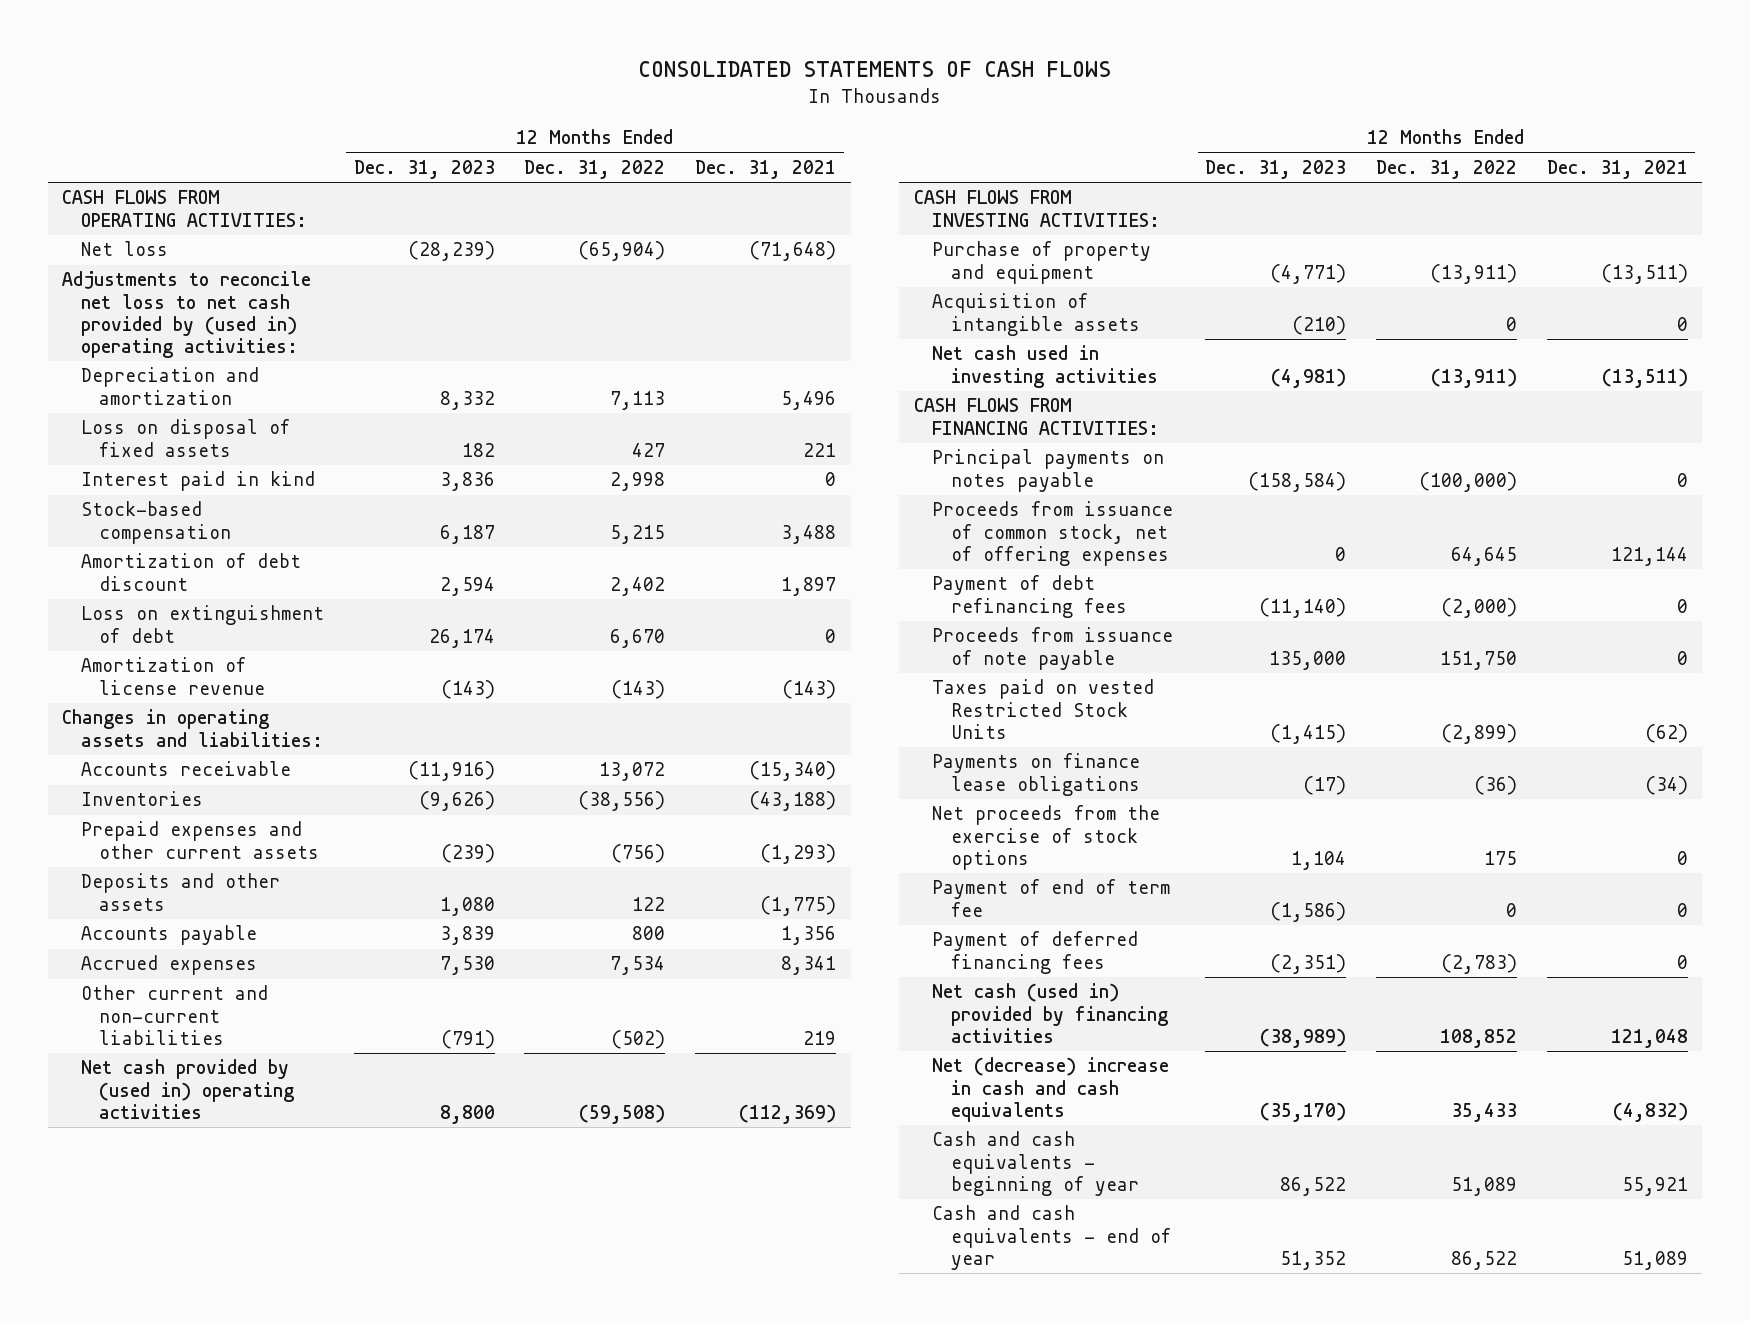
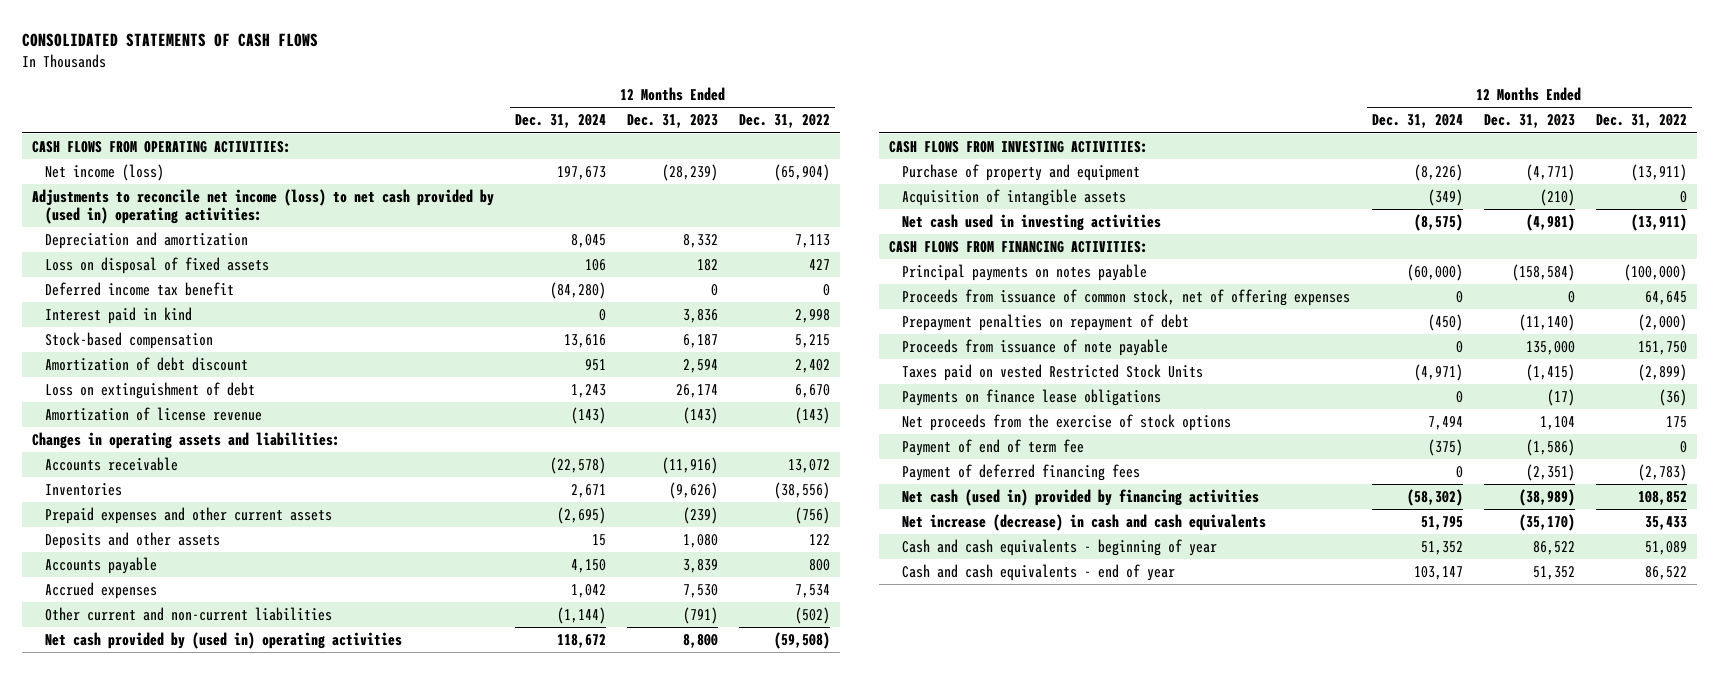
[695,159,837,179] Dec. 31, 2021 -> none
none -> [515,114,607,129] Dec. 31, 2024
[80,241,168,257] Net loss -> [44,163,164,181] Net income (loss)
[62,271,312,358] Adjustments to reconcile net loss to net cash provided by (used in) operating activities: -> [32,188,495,224] Adjustments to reconcile net income (loss) to net cash provided by (used in) operating activities:
none -> [44,281,234,296] Deferred income tax benefit
[932,575,1127,618] Payment of debt refinancing fees -> [901,313,1189,331] Prepayment penalties on repayment of debt
[932,1057,1170,1122] Net (decrease) increase in cash and cash equivalents -> [901,513,1266,531] Net increase (decrease) in cash and cash equivalents

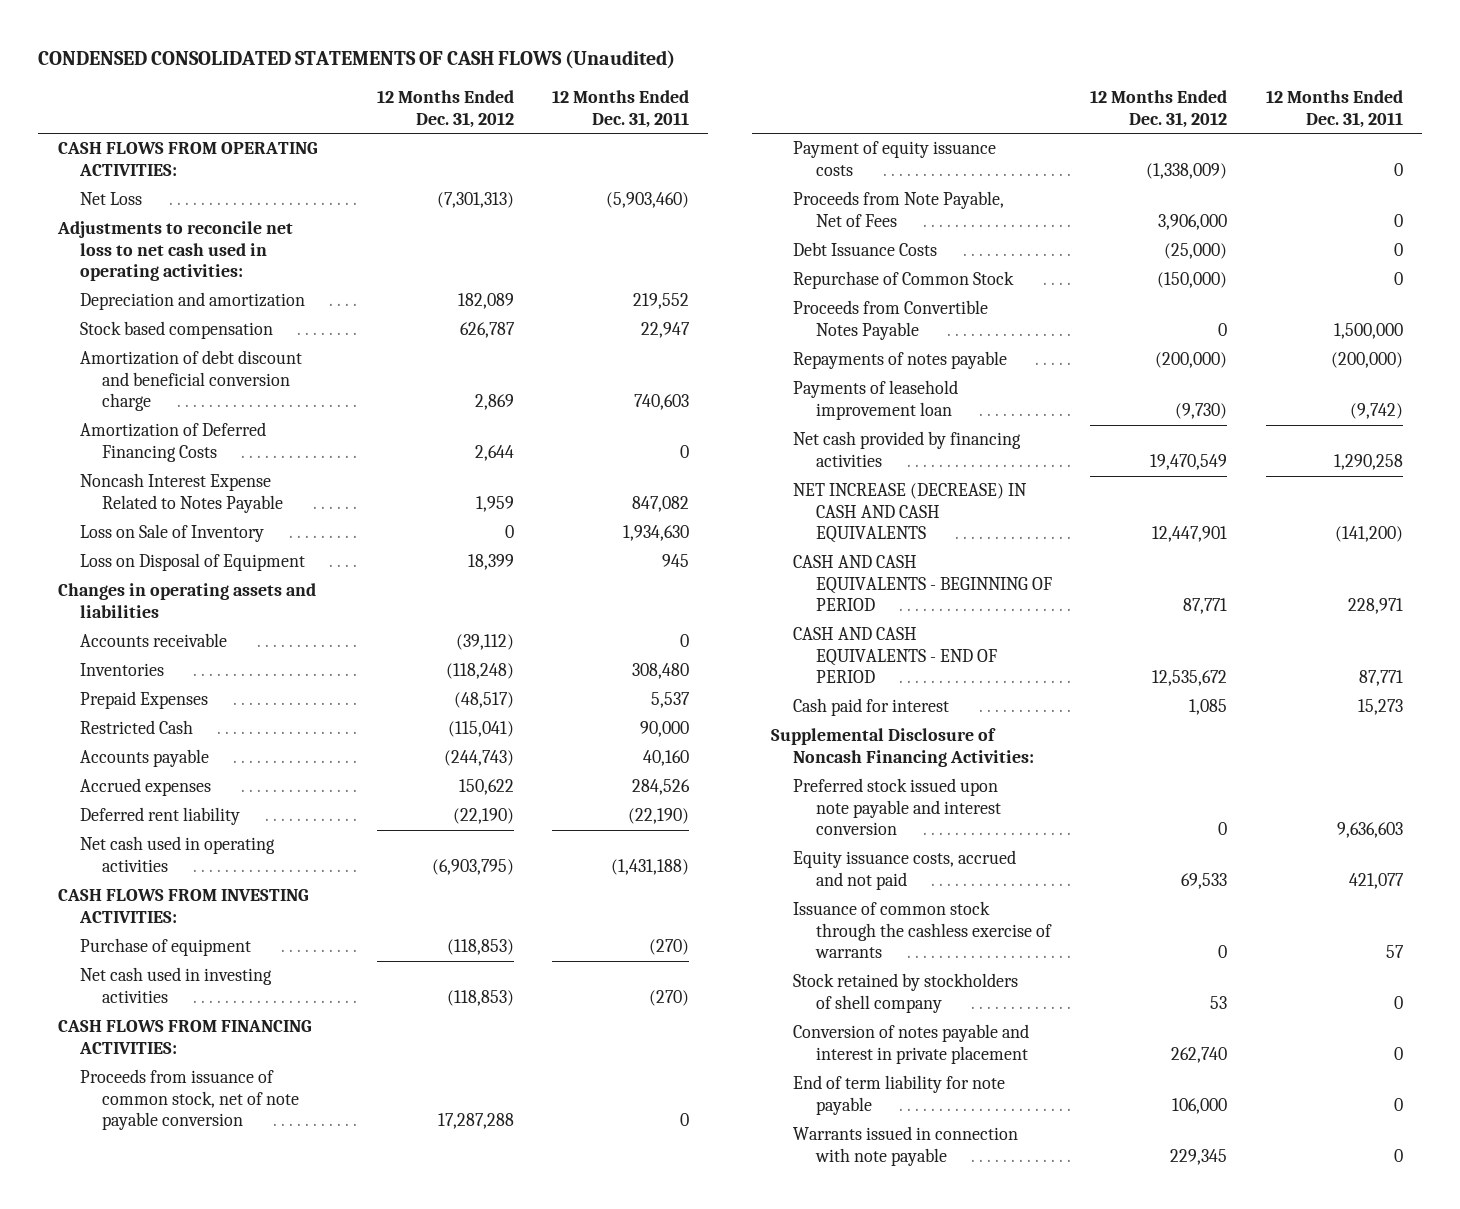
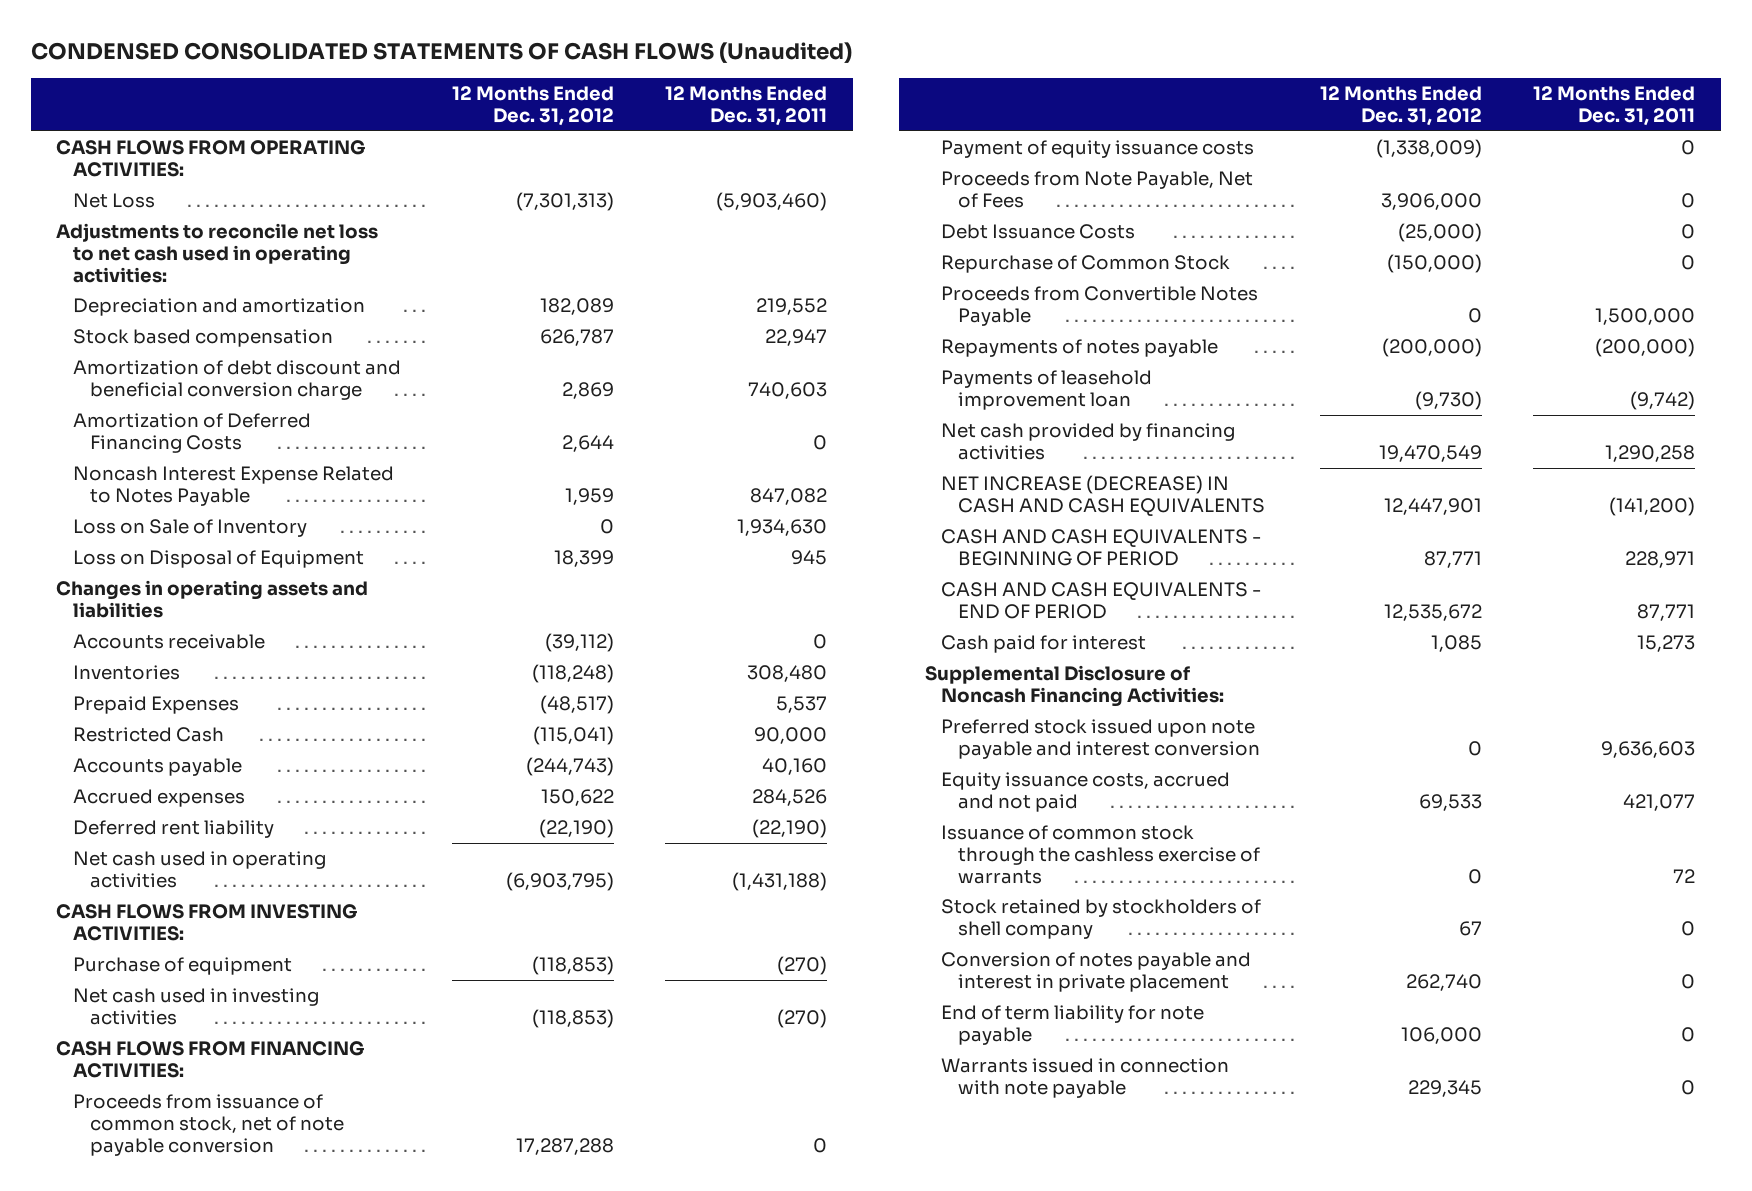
[1385,945,1404,959] 57 -> [1673,868,1696,883] 72
[1210,995,1228,1009] 53 -> [1459,920,1483,936] 67

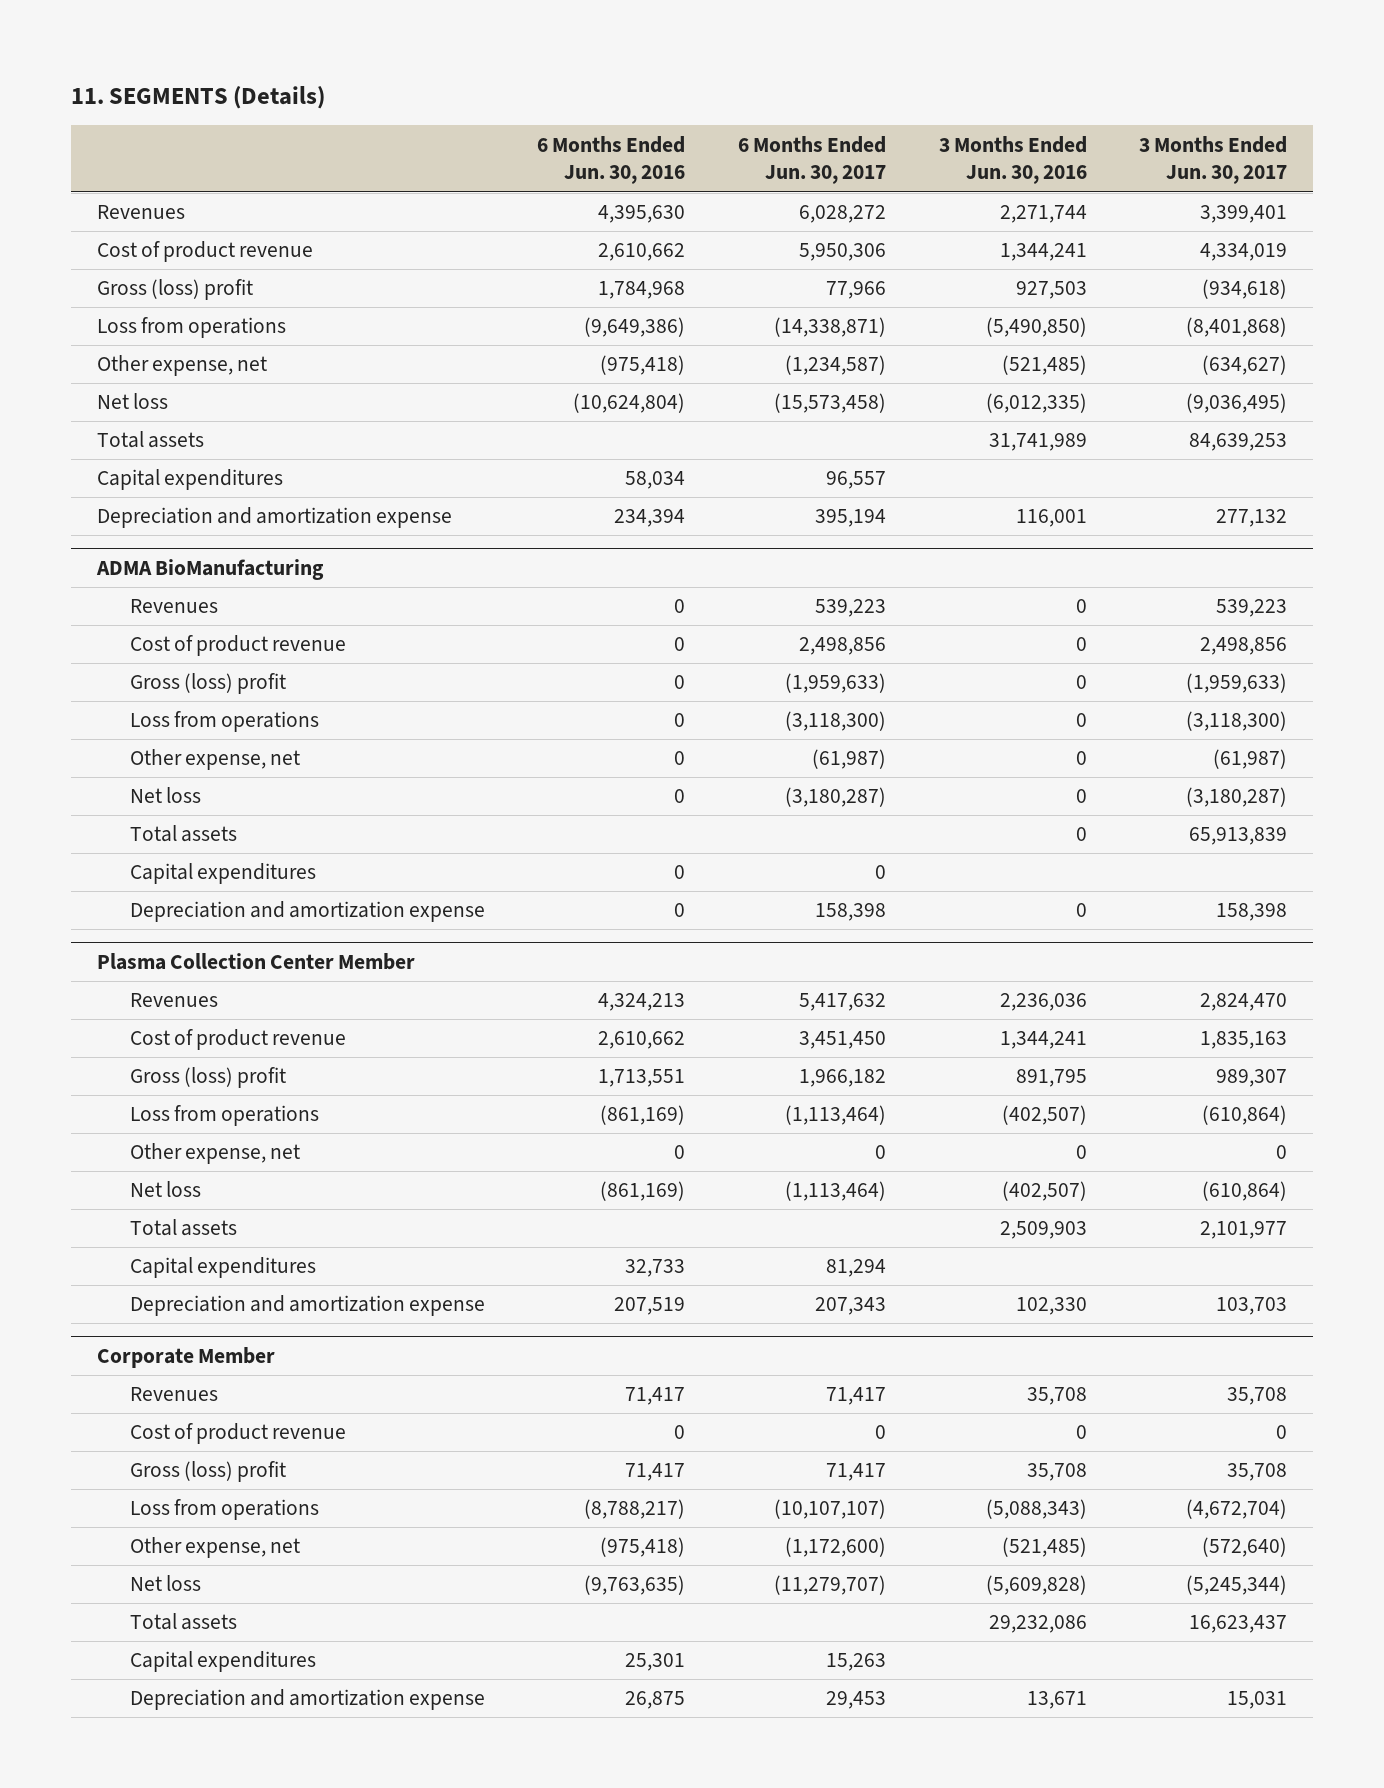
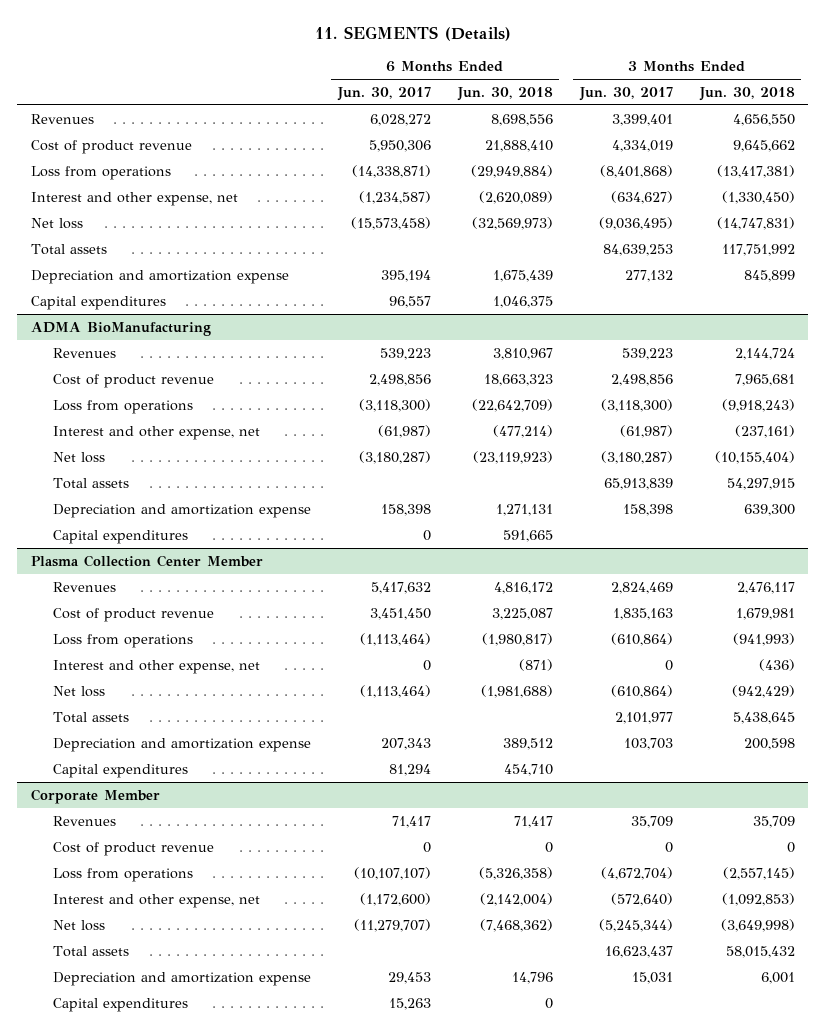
[537,135,686,185] 6 Months Ended Jun. 30, 2016 -> none
[938,135,1087,185] 3 Months Ended Jun. 30, 2016 -> none
none -> [456,87,553,102] Jun. 30, 2018
none -> [698,87,795,102] Jun. 30, 2018
[96,279,253,301] Gross (loss) profit -> none
[96,355,267,377] Other expense, net -> [30,191,238,206] Interest and other expense, net
[96,469,283,491] Capital expenditures -> [30,295,166,310] Capital expenditures
[129,673,286,695] Gross (loss) profit -> none
[129,749,300,771] Other expense, net -> [52,425,260,440] Interest and other expense, net
[129,863,316,885] Capital expenditures -> [52,529,188,544] Capital expenditures
[1200,993,1288,1012] 2,824,470 -> [610,581,673,594] 2,824,469
[129,1067,286,1089] Gross (loss) profit -> none
[129,1143,300,1165] Other expense, net -> [52,659,260,674] Interest and other expense, net
[129,1257,316,1279] Capital expenditures -> [52,763,188,778] Capital expenditures
[1227,1387,1288,1406] 35,708 -> [630,815,673,828] 35,709
[129,1461,286,1483] Gross (loss) profit -> none
[129,1537,300,1559] Other expense, net -> [52,893,260,908] Interest and other expense, net
[129,1651,316,1673] Capital expenditures -> [52,997,188,1012] Capital expenditures

